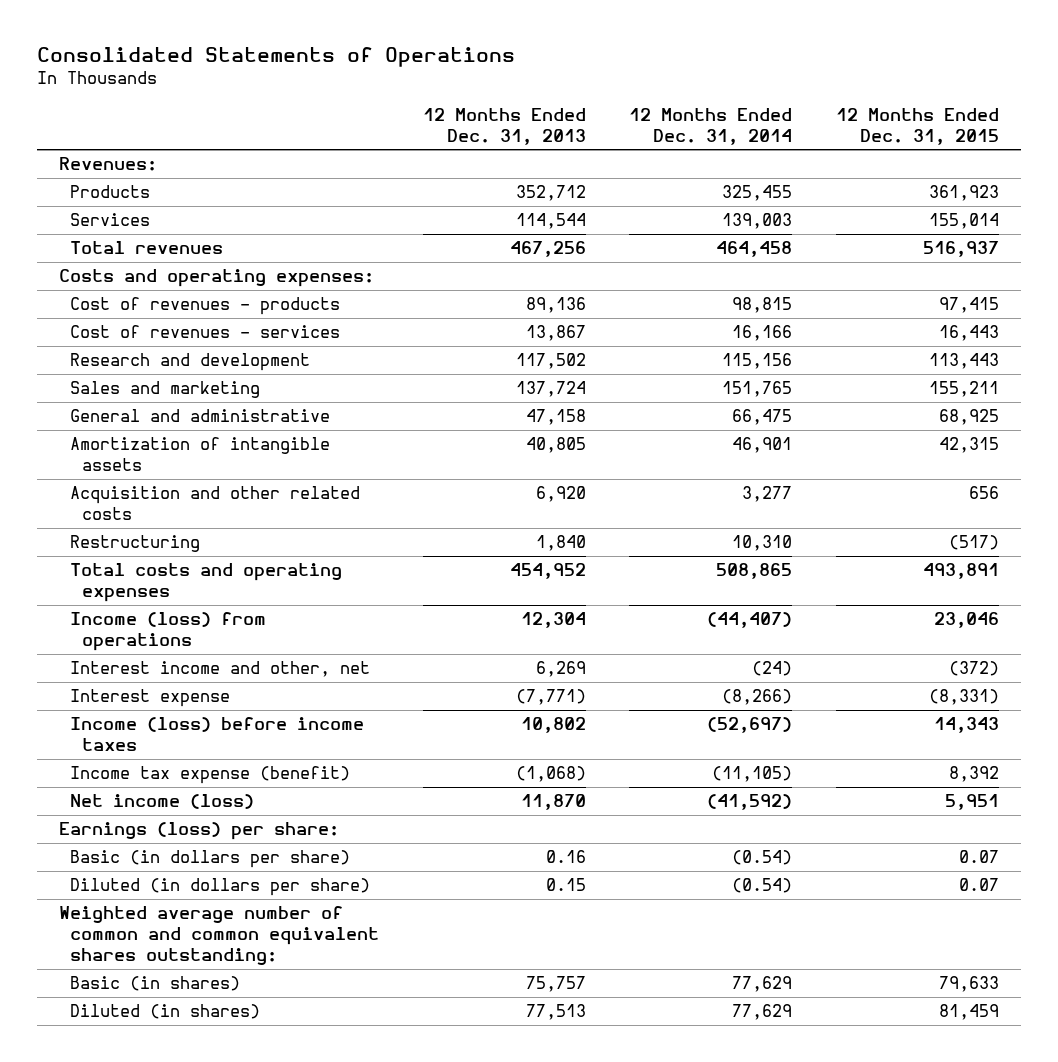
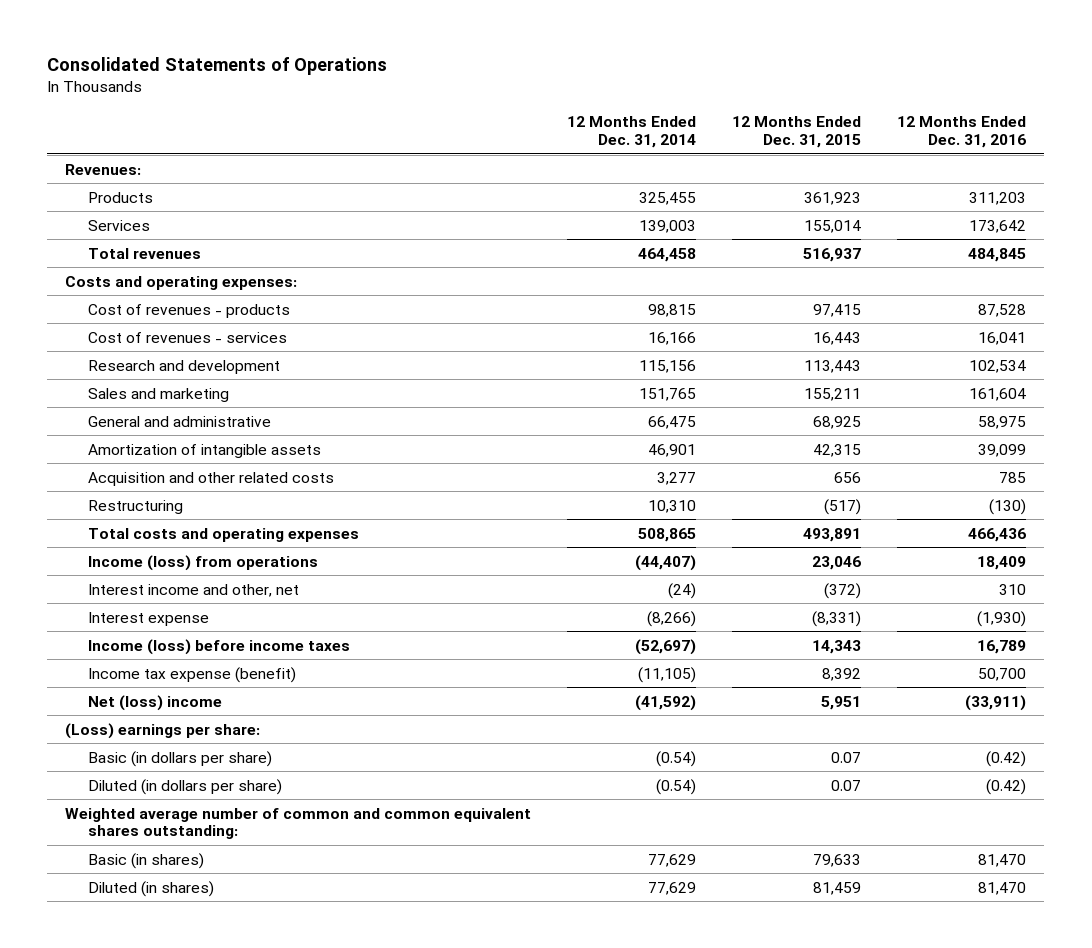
[422,107,586,145] 12 Months Ended Dec. 31, 2013 -> none
none -> [897,116,1027,149] 12 Months Ended Dec. 31, 2016
[70,794,255,810] Net income (loss) -> [88,694,223,711] Net (loss) income
[58,822,339,841] Earnings (loss) per share: -> [65,722,261,739] (Loss) earnings per share:

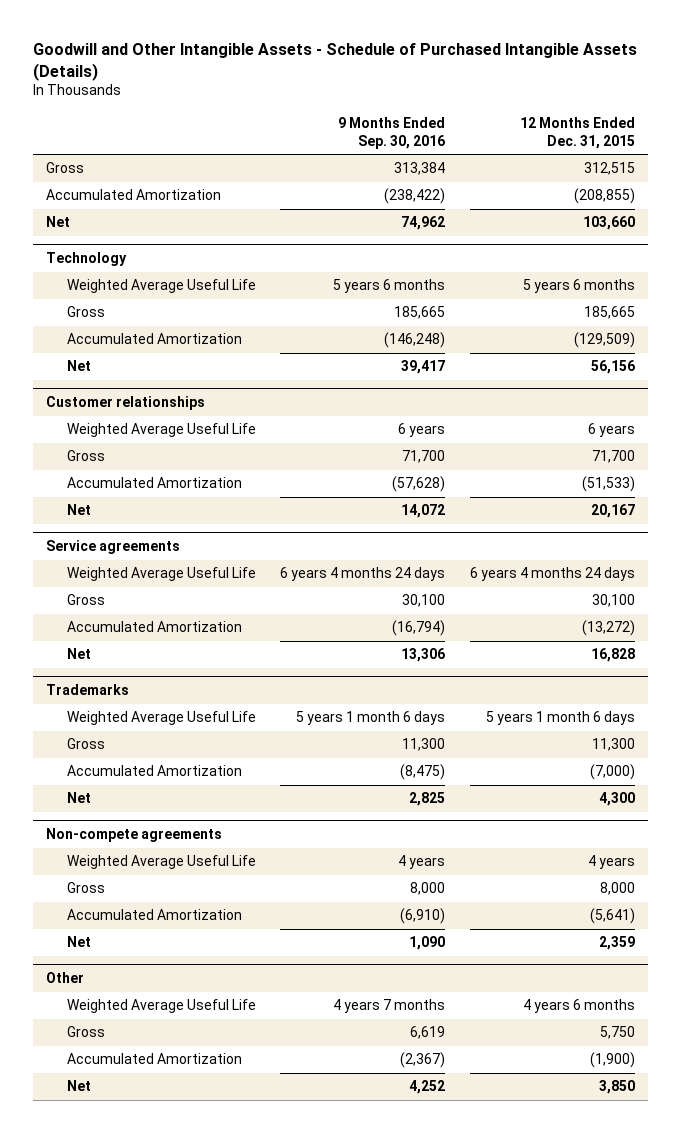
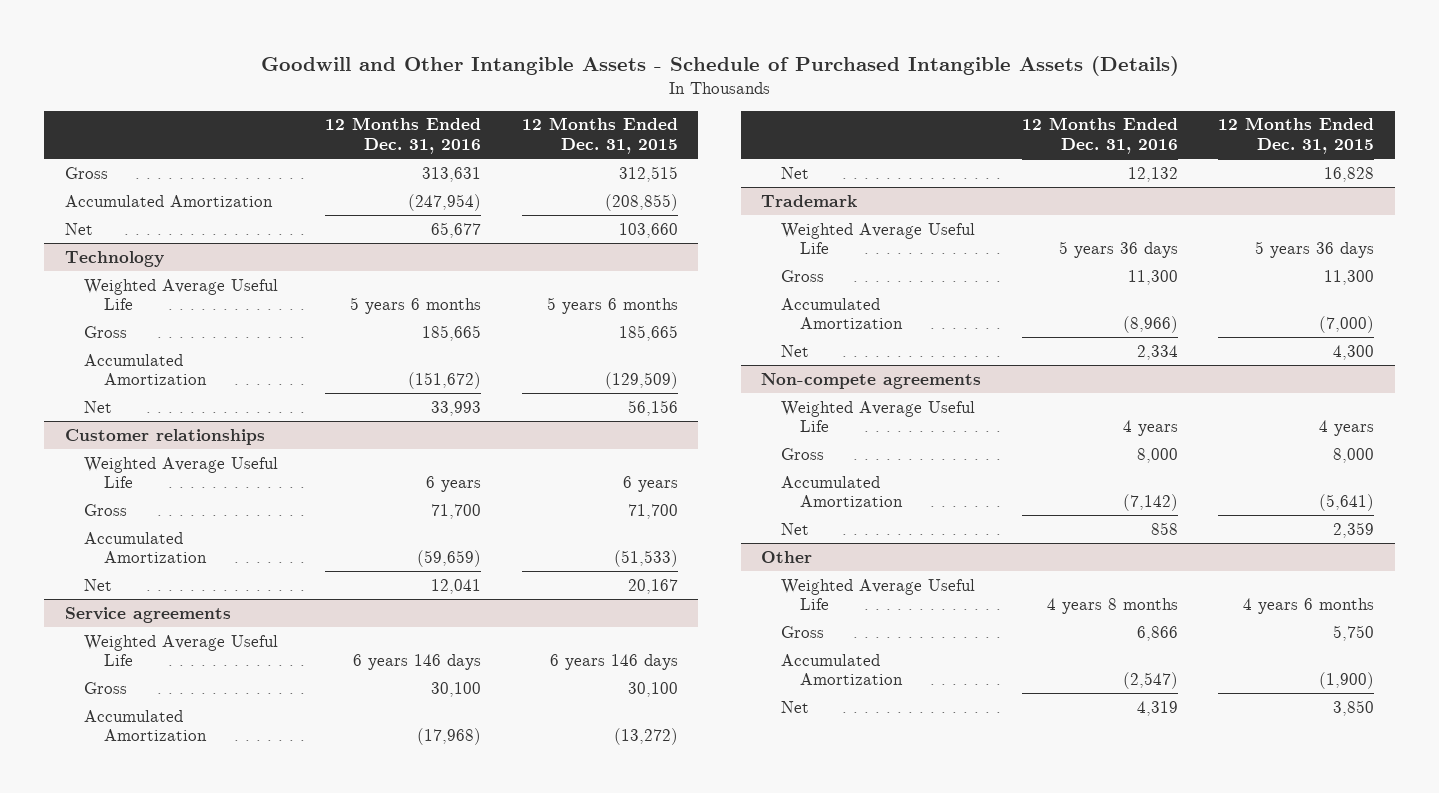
[338,116,446,149] 9 Months Ended Sep. 30, 2016 -> none
none -> [325,117,482,154] 12 Months Ended Dec. 31, 2016
[470,567,636,582] 6 years 4 months 24 days -> [549,654,678,671] 6 years 146 days
[45,684,129,696] Trademarks -> [761,194,858,207] Trademark
[486,711,636,726] 5 years 1 month 6 days -> [1255,241,1375,259] 5 years 36 days

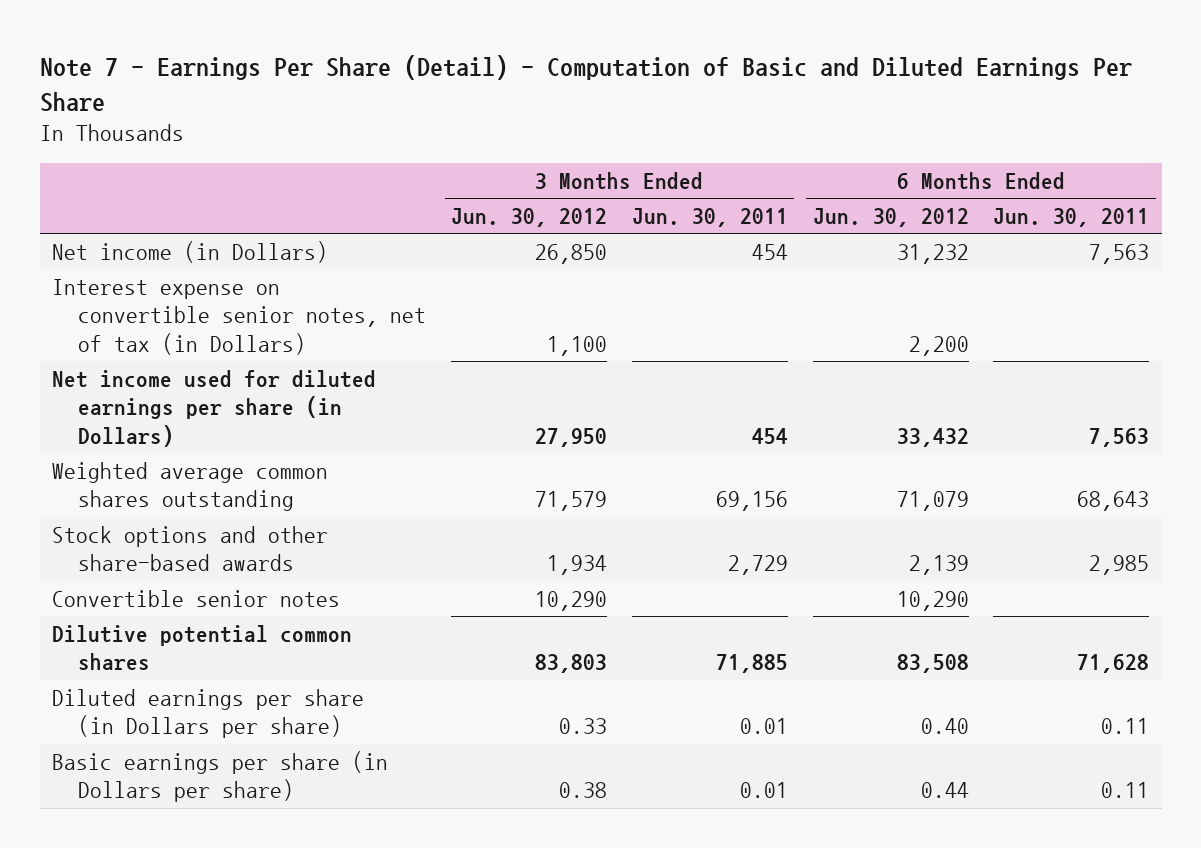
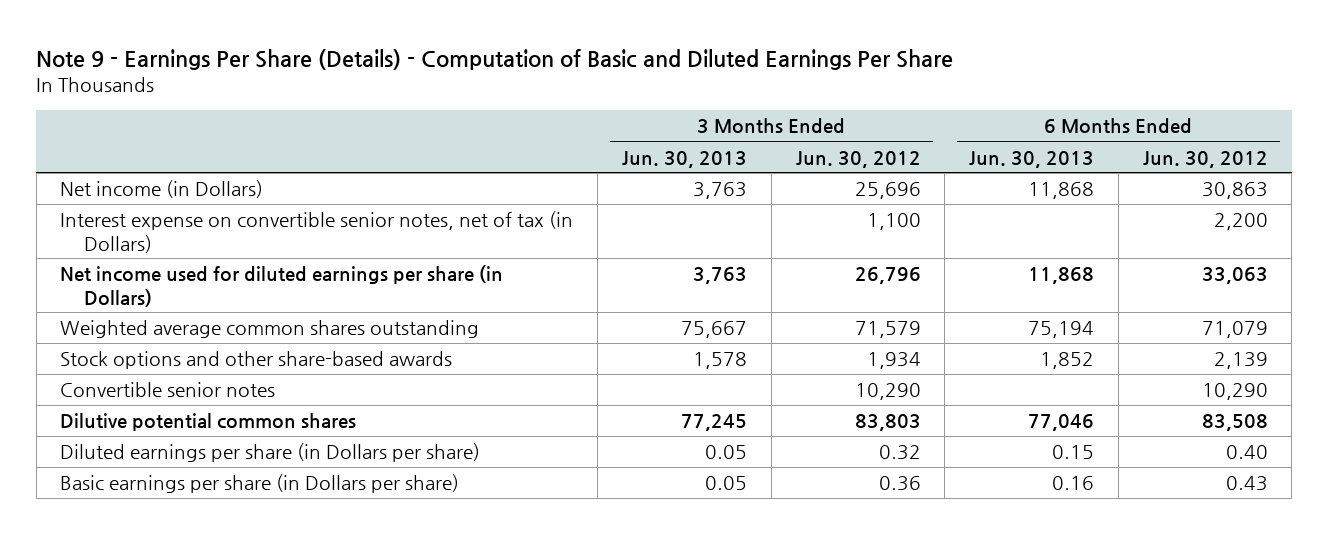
[39,54,1132,112] Note 7 - Earnings Per Share (Detail) - Computation of Basic and Diluted Earnings Per Share -> [36,48,954,70] Note 9 - Earnings Per Share (Details) - Computation of Basic and Diluted Earnings Per Share
[631,207,788,227] Jun. 30, 2011 -> none
[993,207,1150,227] Jun. 30, 2011 -> none
none -> [621,150,747,168] Jun. 30, 2013
none -> [969,150,1095,168] Jun. 30, 2013
[535,243,608,264] 26,850 -> [854,182,921,200] 25,696
[896,243,969,264] 31,232 -> [1201,182,1268,200] 30,863
[535,428,608,448] 27,950 -> [854,267,921,285] 26,796
[896,428,969,448] 33,432 -> [1201,267,1268,285] 33,063
[559,718,608,735] 0.33 -> [878,445,921,461] 0.32
[559,782,608,799] 0.38 -> [878,476,921,492] 0.36
[920,782,969,799] 0.44 -> [1225,476,1268,492] 0.43

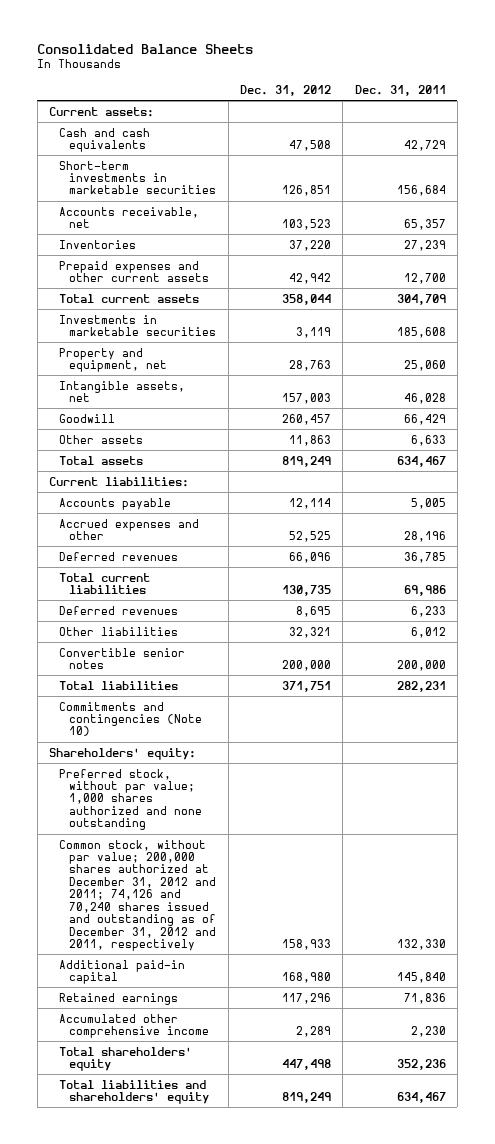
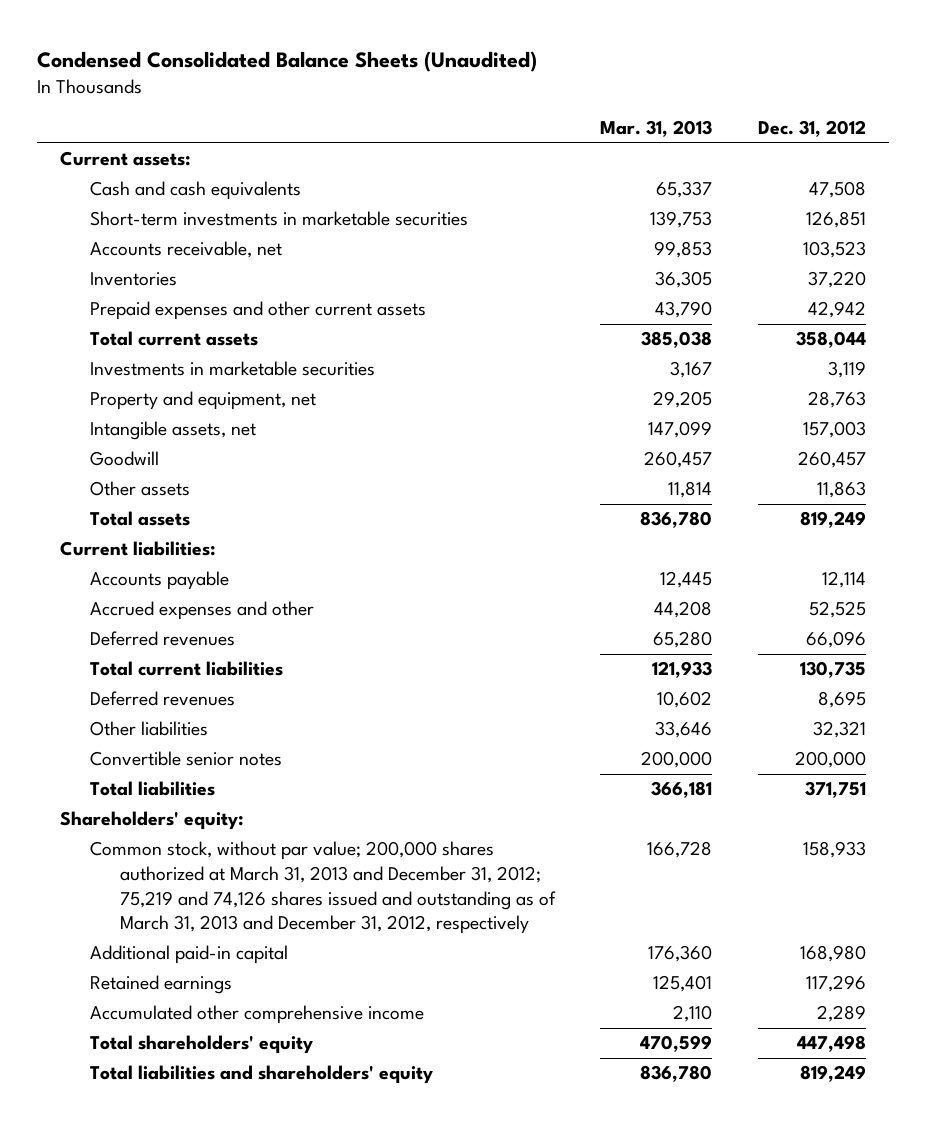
[37,43,254,54] Consolidated Balance Sheets -> [37,51,538,73] Condensed Consolidated Balance Sheets (Unaudited)
[354,84,446,96] Dec. 31, 2011 -> none
none -> [600,119,713,137] Mar. 31, 2013
[59,701,203,737] Commitments and contingencies (Note 10) -> none
[59,768,203,831] Preferred stock, without par value; 1,000 shares authorized and none outstanding -> none
[59,839,217,952] Common stock, without par value; 200,000 shares authorized at December 31, 2012 and 2011; 74,126 and 70,240 shares issued and outstanding as of December 31, 2012 and 2011, respectively -> [90,841,556,935] Common stock, without par value; 200,000 shares authorized at March 31, 2013 and December 31, 2012; 75,219 and 74,126 shares issued and outstanding as of March 31, 2013 and December 31, 2012, respectively

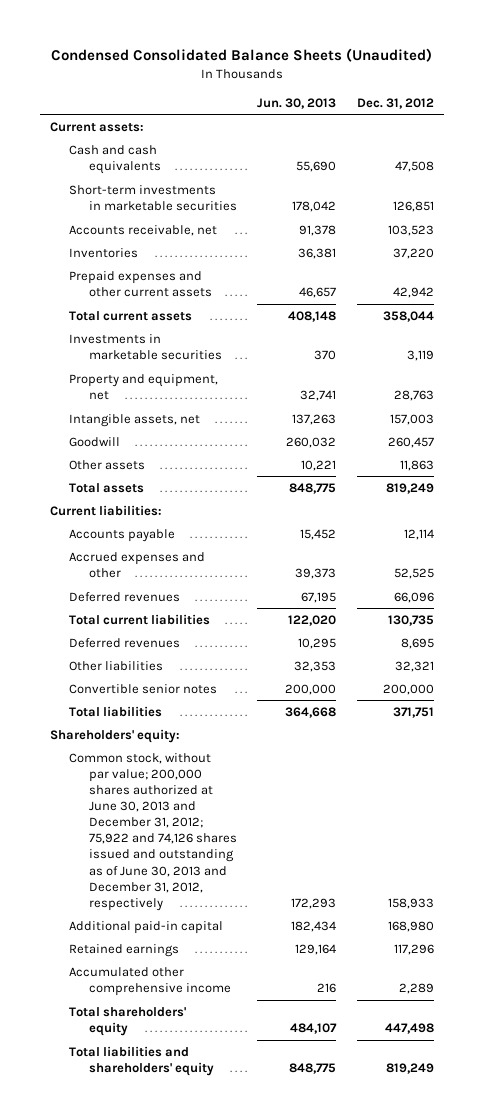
[600,119,713,137] Mar. 31, 2013 -> none
none -> [257,97,337,109] Jun. 30, 2013
[90,841,556,935] Common stock, without par value; 200,000 shares authorized at March 31, 2013 and December 31, 2012; 75,219 and 74,126 shares issued and outstanding as of March 31, 2013 and December 31, 2012, respectively -> [69,752,237,911] Common stock, without par value; 200,000 shares authorized at June 30, 2013 and December 31, 2012; 75,922 and 74,126 shares issued and outstanding as of June 30, 2013 and December 31, 2012, respectively

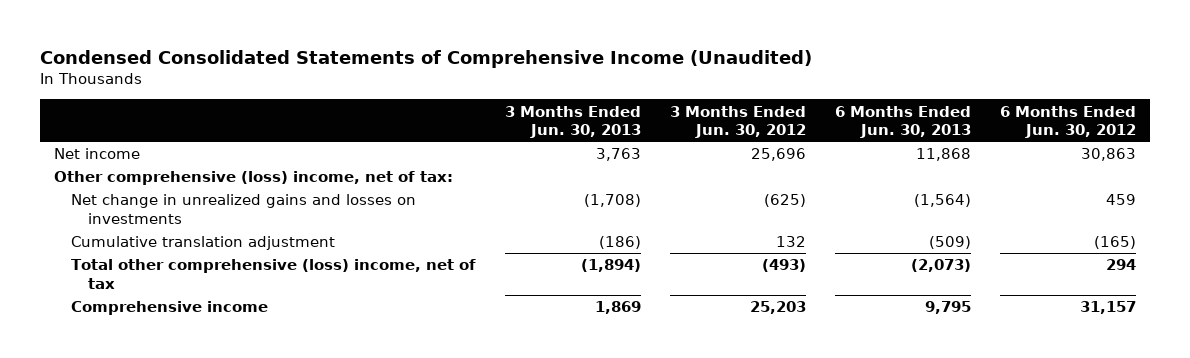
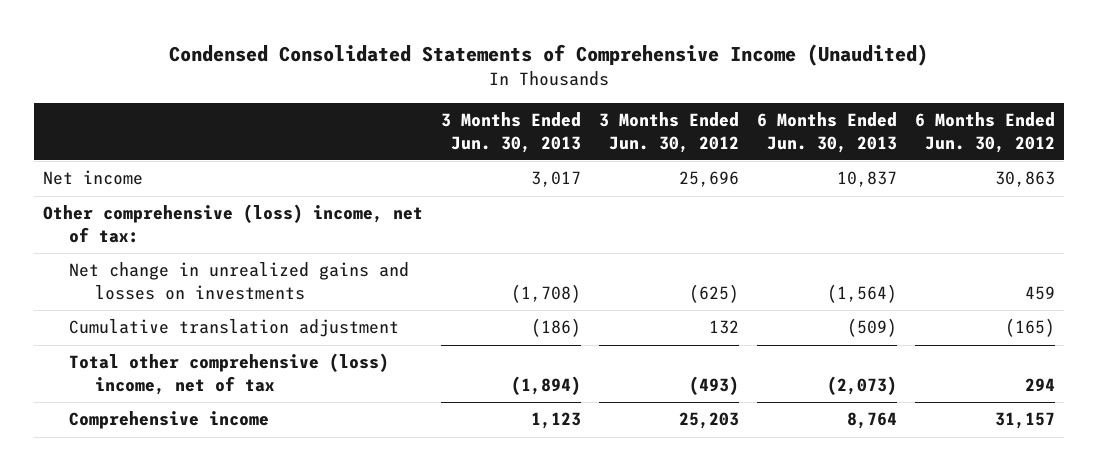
[596,148,642,162] 3,763 -> [530,171,581,188] 3,017
[915,148,971,162] 11,868 -> [836,171,897,188] 10,837
[595,301,642,315] 1,869 -> [530,412,581,430] 1,123
[924,301,971,315] 9,795 -> [846,412,897,430] 8,764

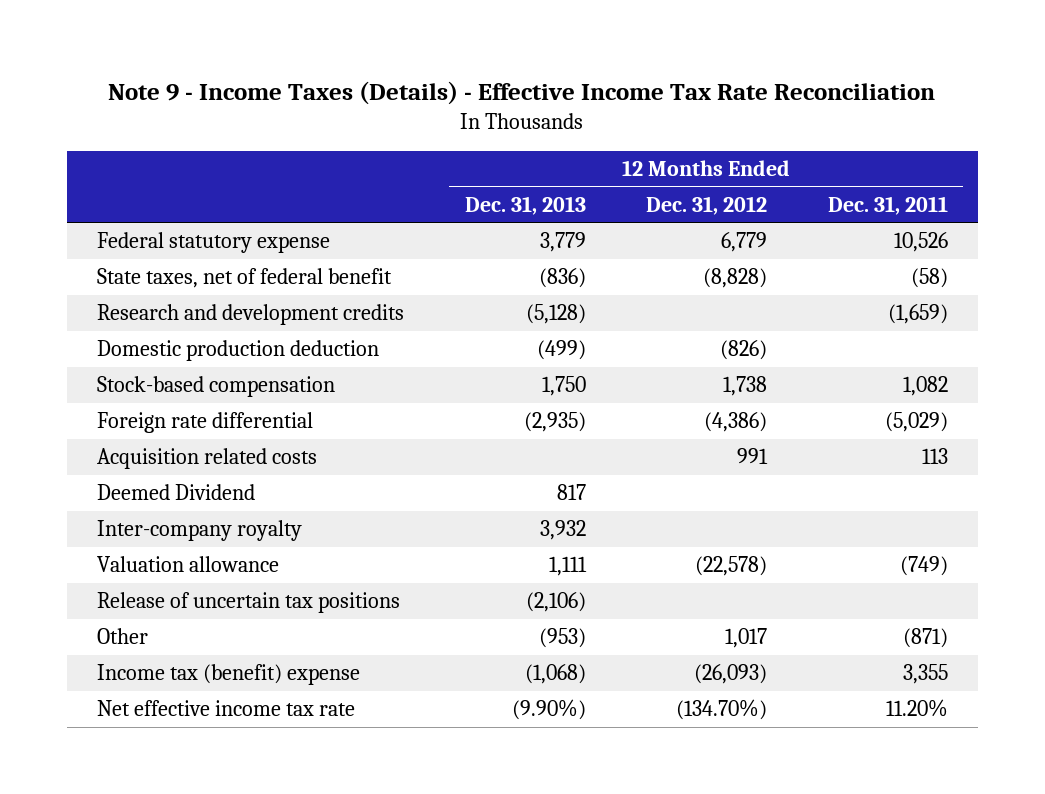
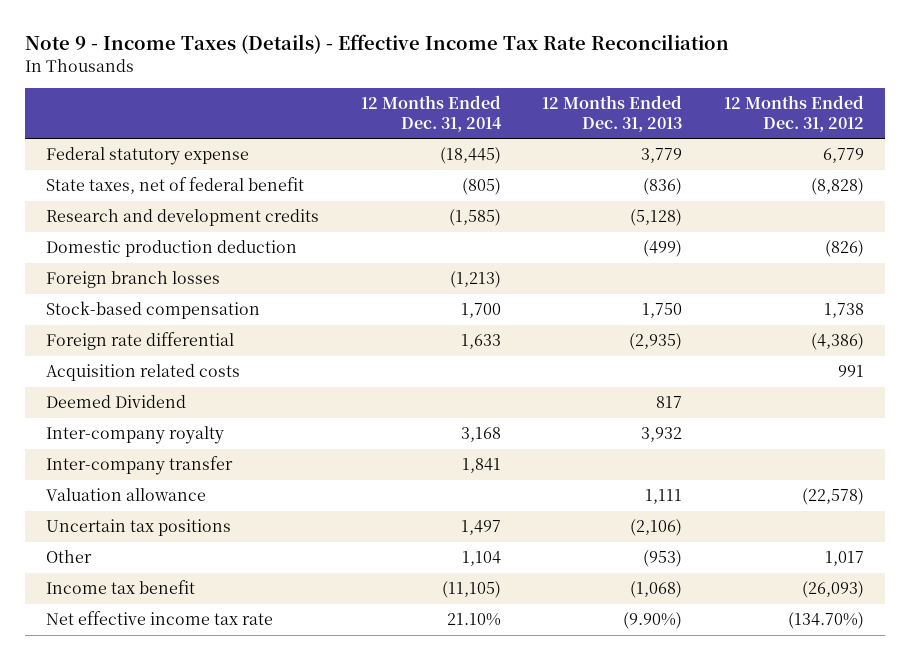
[827,195,948,215] Dec. 31, 2011 -> none
none -> [360,95,502,132] 12 Months Ended Dec. 31, 2014
none -> [46,271,221,289] Foreign branch losses
none -> [46,456,234,476] Inter-company transfer
[96,592,400,614] Release of uncertain tax positions -> [46,519,232,537] Uncertain tax positions
[96,664,360,686] Income tax (benefit) expense -> [46,580,196,595] Income tax benefit

